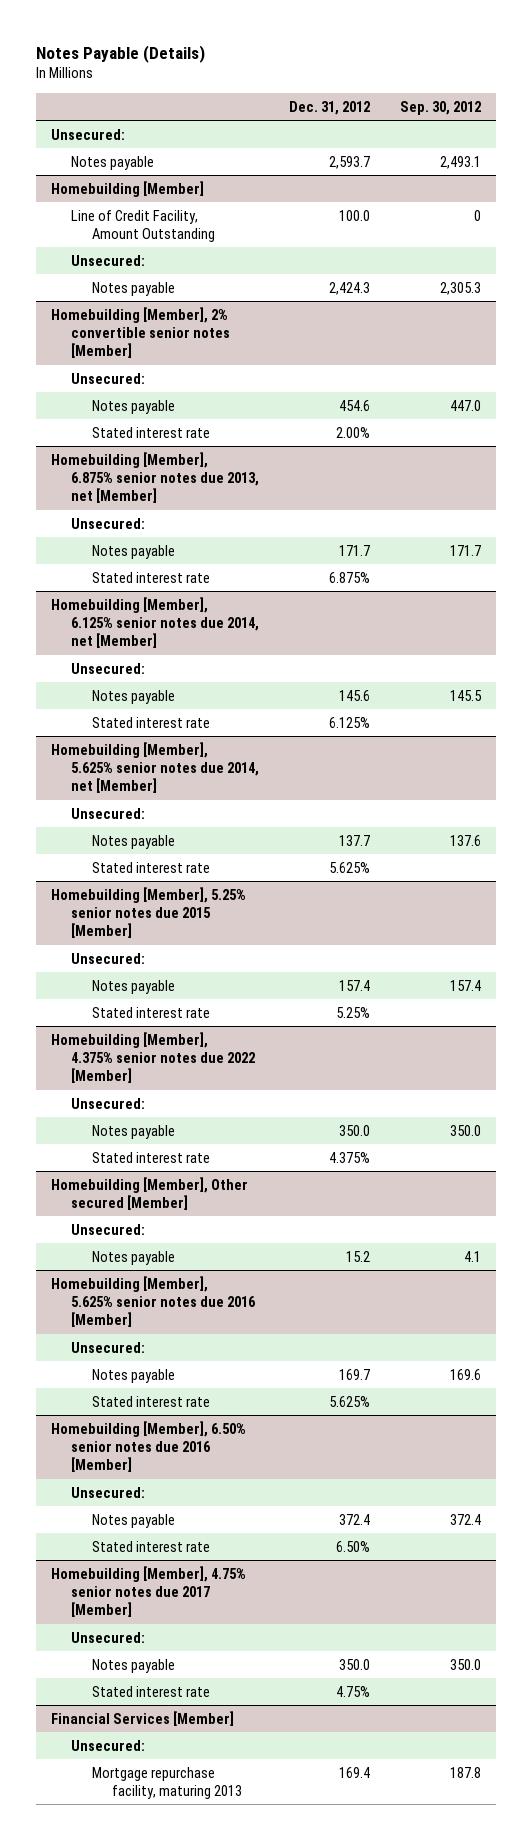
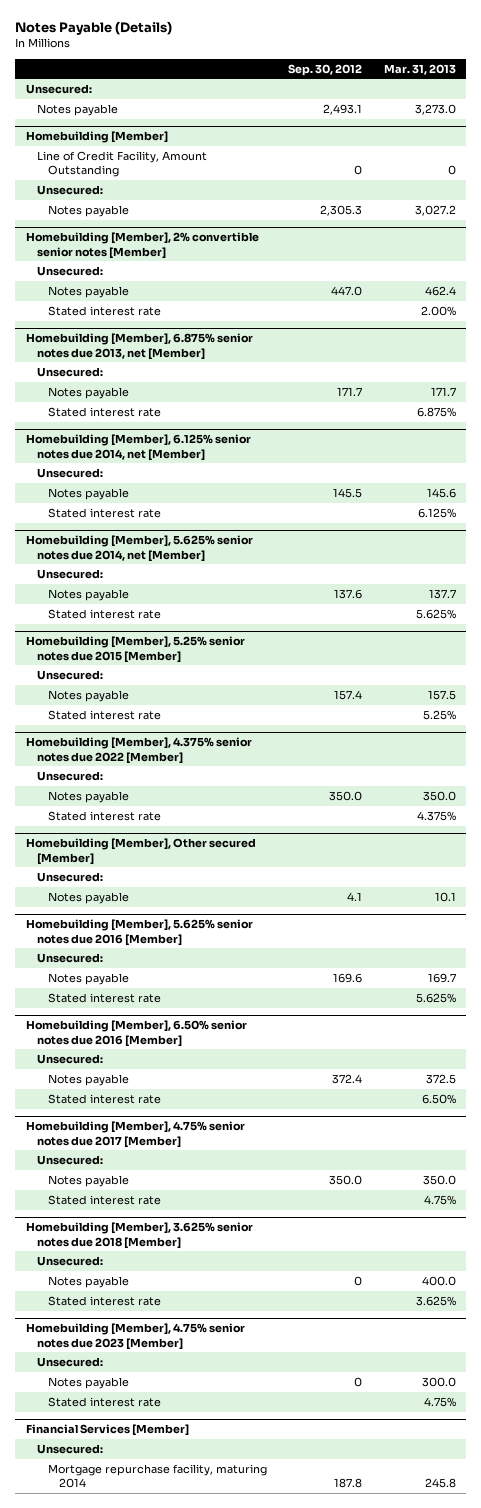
[289,100,371,115] Dec. 31, 2012 -> none
none -> [383,63,456,75] Mar. 31, 2013
none -> [25,1222,253,1249] Homebuilding [Member], 3.625% senior notes due 2018 [Member]
none -> [36,1256,103,1267] Unsecured:
none -> [47,1276,129,1289] Notes payable
none -> [47,1296,161,1307] Stated interest rate
none -> [25,1323,245,1350] Homebuilding [Member], 4.75% senior notes due 2023 [Member]
none -> [36,1357,103,1368] Unsecured:
none -> [47,1377,129,1390] Notes payable
none -> [47,1397,161,1408] Stated interest rate
[91,1766,243,1800] Mortgage repurchase facility, maturing 2013 -> [47,1464,267,1489] Mortgage repurchase facility, maturing 2014

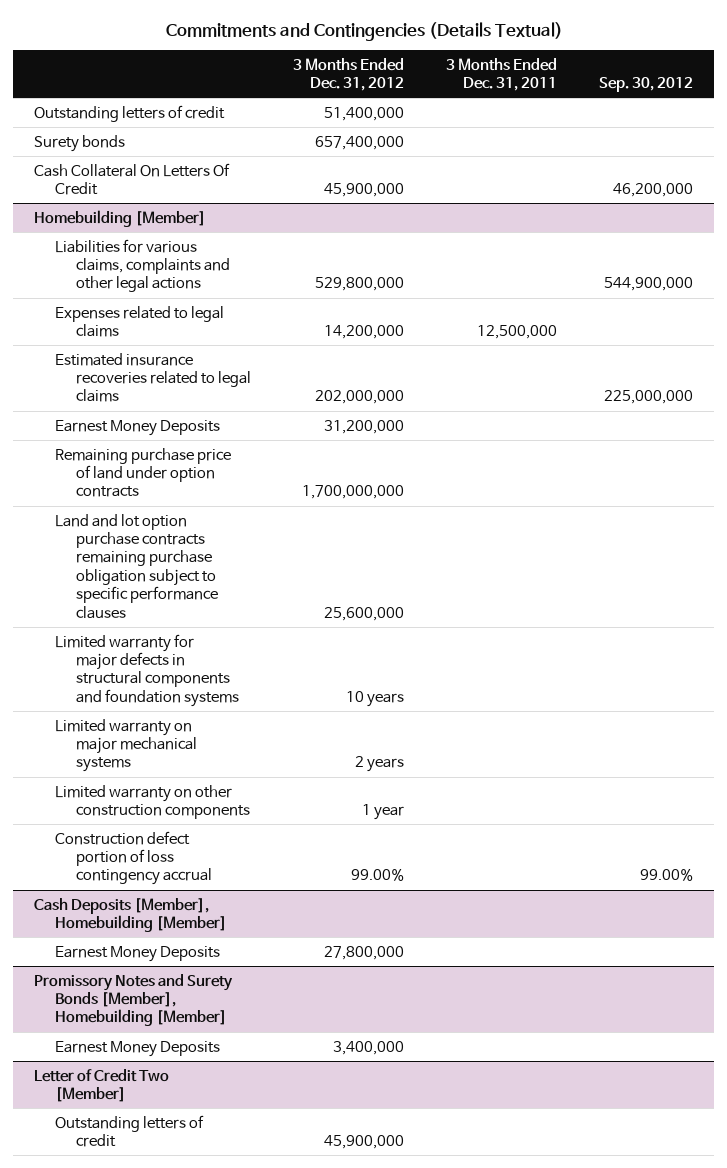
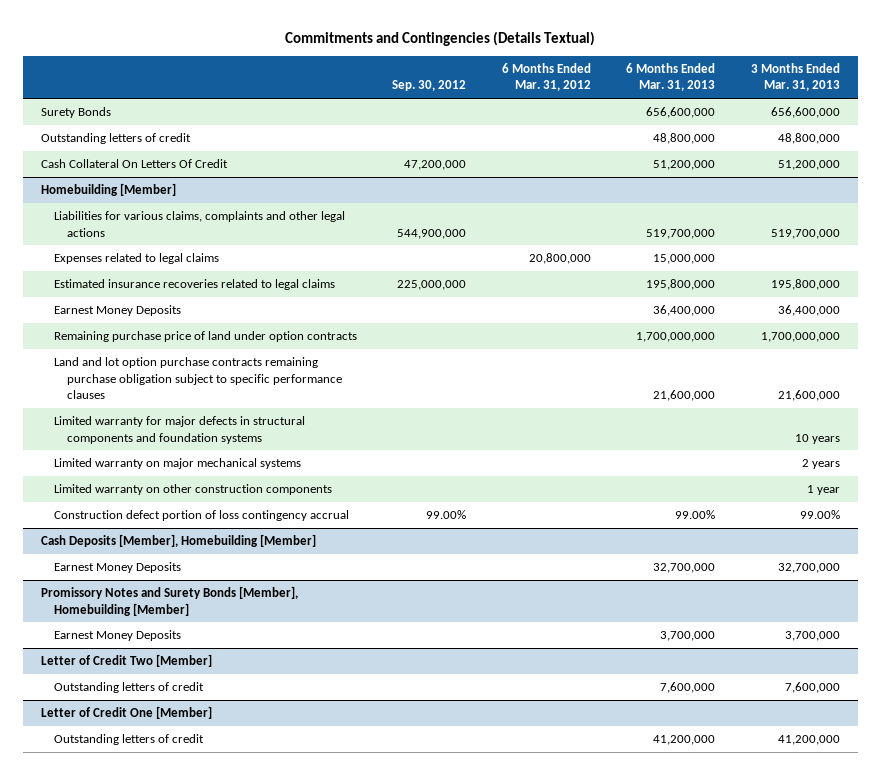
[293,57,405,92] 3 Months Ended Dec. 31, 2012 -> none
[446,57,558,92] 3 Months Ended Dec. 31, 2011 -> none
none -> [501,62,591,92] 6 Months Ended Mar. 31, 2012
none -> [626,62,716,92] 6 Months Ended Mar. 31, 2013
none -> [750,62,840,92] 3 Months Ended Mar. 31, 2013
none -> [40,106,111,118] Surety Bonds
[34,134,126,152] Surety bonds -> none
[613,183,694,198] 46,200,000 -> [404,159,467,170] 47,200,000
none -> [40,705,212,719] Letter of Credit One [Member]
none -> [53,733,204,745] Outstanding letters of credit

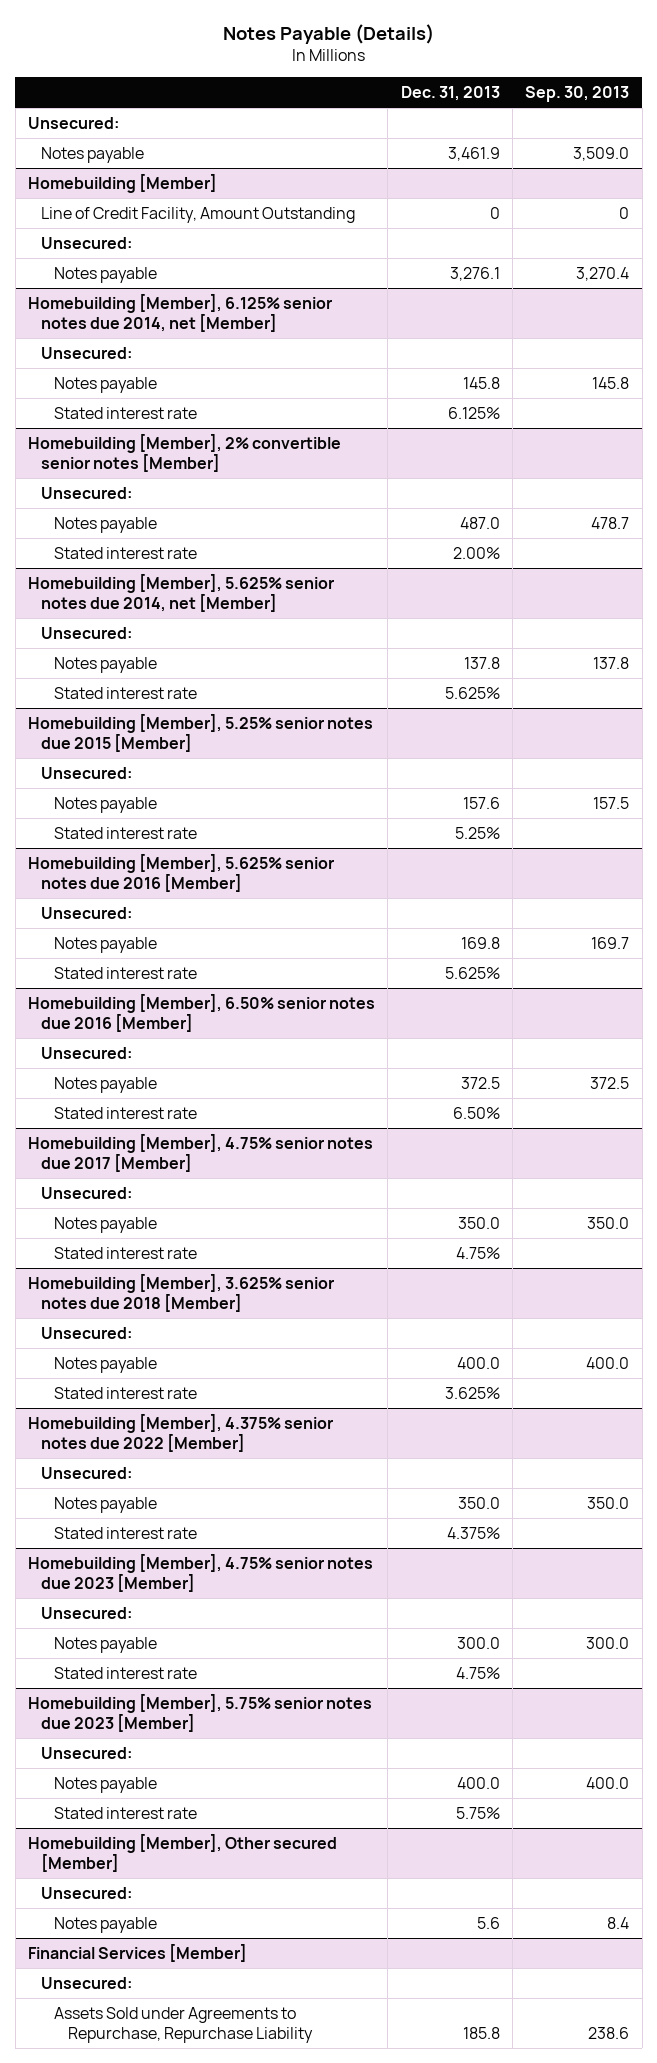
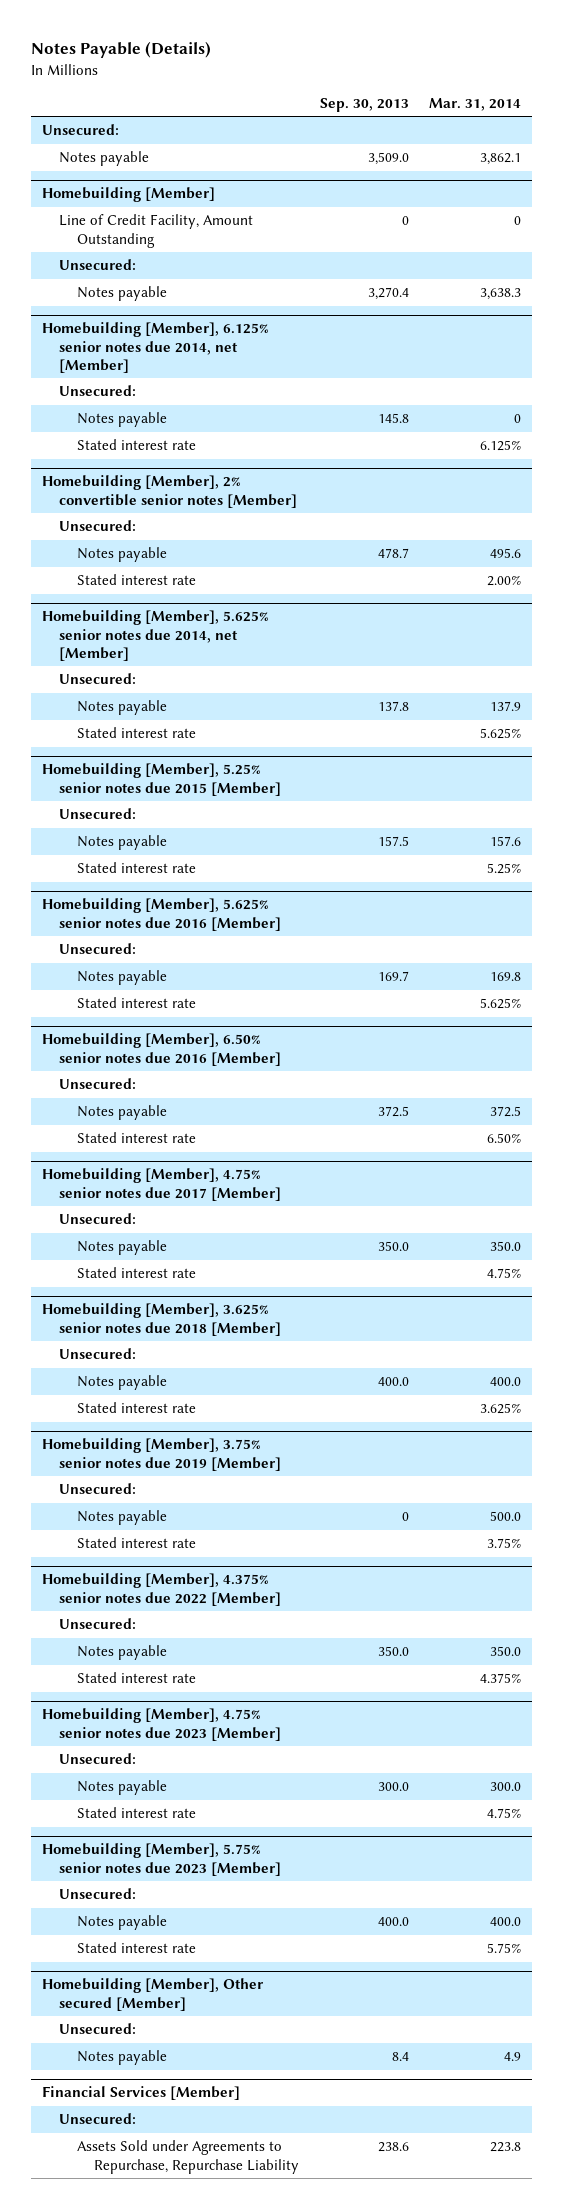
[400,86,500,102] Dec. 31, 2013 -> none
none -> [429,97,522,111] Mar. 31, 2014
none -> [41,1438,282,1471] Homebuilding [Member], 3.75% senior notes due 2019 [Member]
none -> [59,1483,137,1495] Unsecured:
none -> [76,1510,167,1526] Notes payable
none -> [76,1537,196,1549] Stated interest rate

